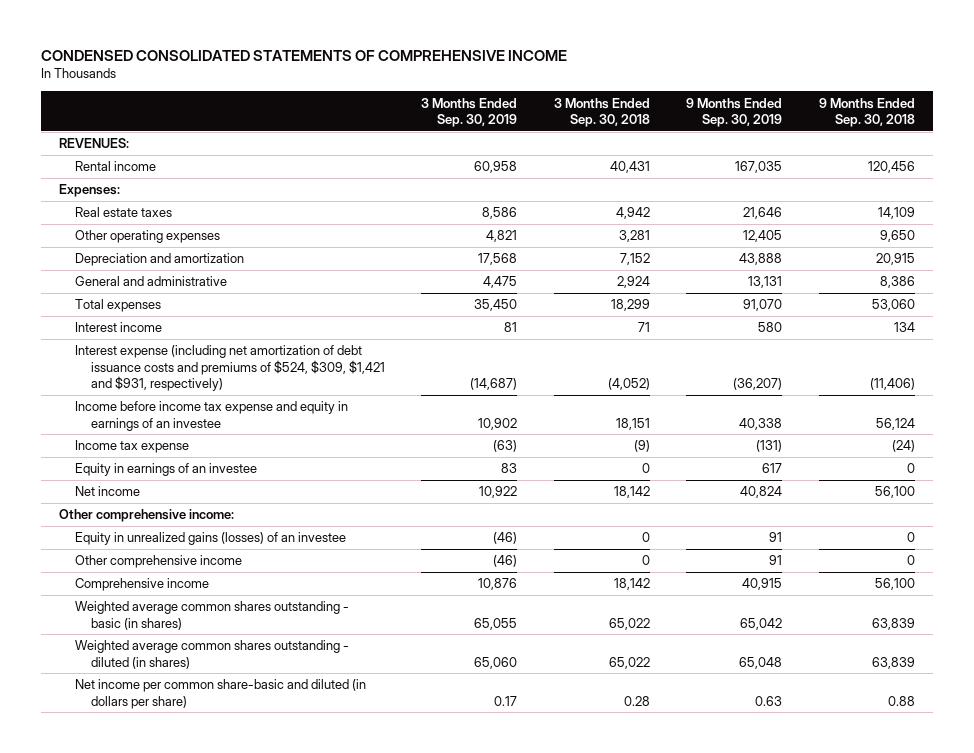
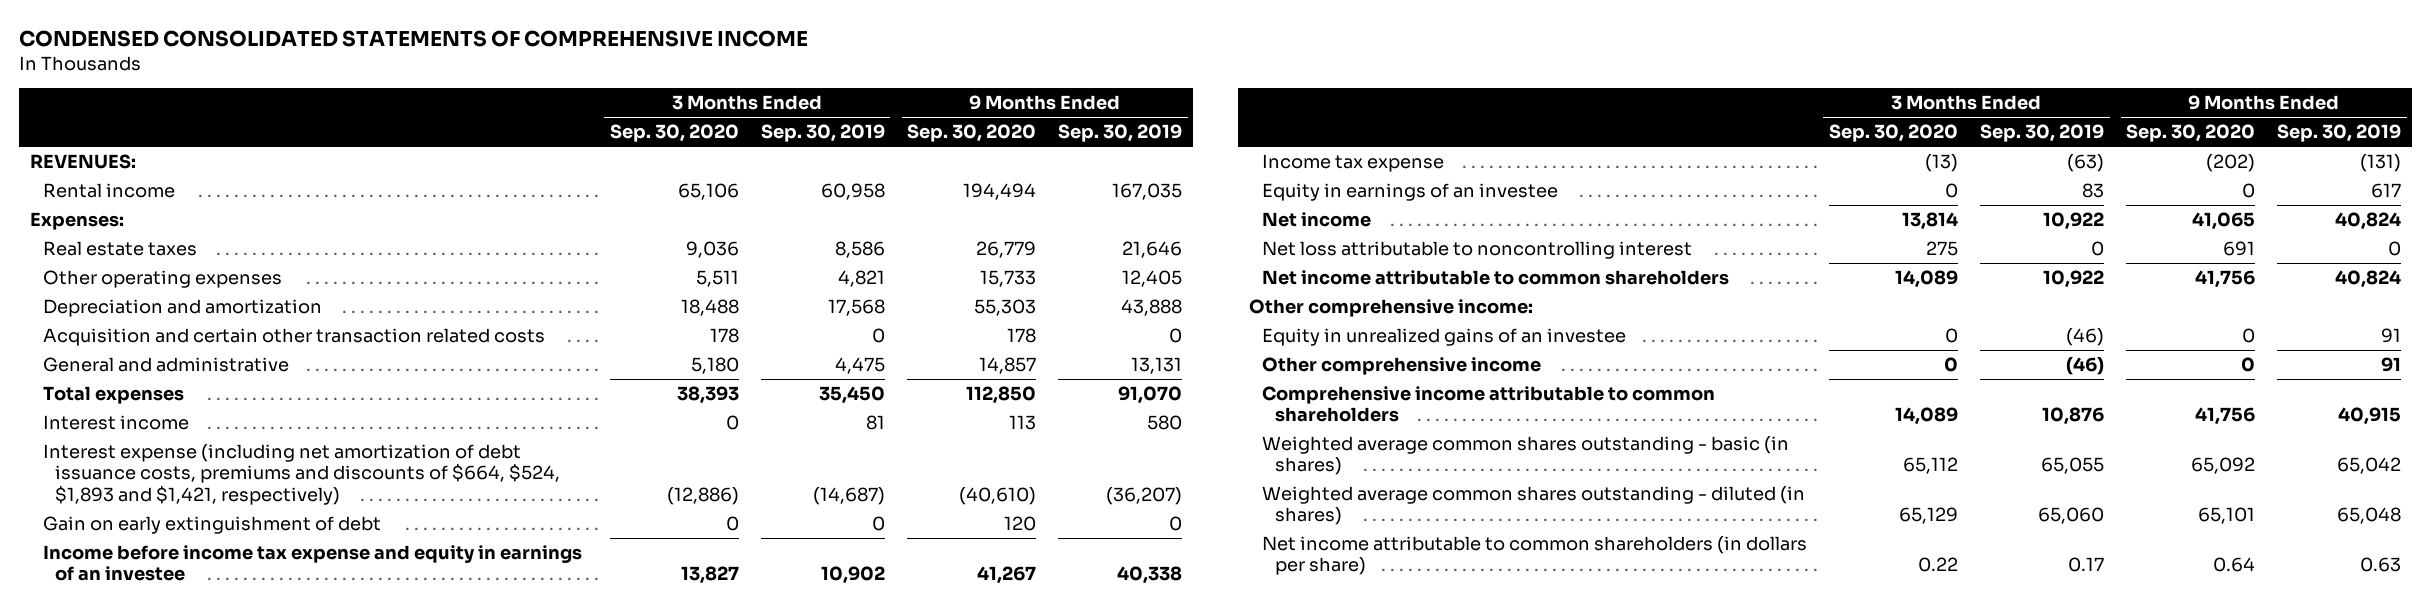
[553,97,650,127] 3 Months Ended Sep. 30, 2018 -> none
[818,97,915,127] 9 Months Ended Sep. 30, 2018 -> none
none -> [609,124,739,143] Sep. 30, 2020
none -> [907,124,1037,143] Sep. 30, 2020
none -> [42,327,545,346] Acquisition and certain other transaction related costs
[74,345,385,392] Interest expense (including net amortization of debt issuance costs and premiums of $524, $309, $1,421 and $931, respectively) -> [42,443,561,505] Interest expense (including net amortization of debt issuance costs, premiums and discounts of $664, $524, $1,893 and $1,421, respectively)
none -> [42,515,381,534] Gain on early extinguishment of debt
none -> [1261,240,1692,259] Net loss attributable to noncontrolling interest
none -> [1261,269,1729,285] Net income attributable to common shareholders
[74,532,346,546] Equity in unrealized gains (losses) of an investee -> [1261,327,1626,346] Equity in unrealized gains of an investee
[74,578,209,592] Comprehensive income -> [1261,385,1715,423] Comprehensive income attributable to common shareholders
[74,679,366,709] Net income per common share-basic and diluted (in dollars per share) -> [1261,535,1807,576] Net income attributable to common shareholders (in dollars per share)

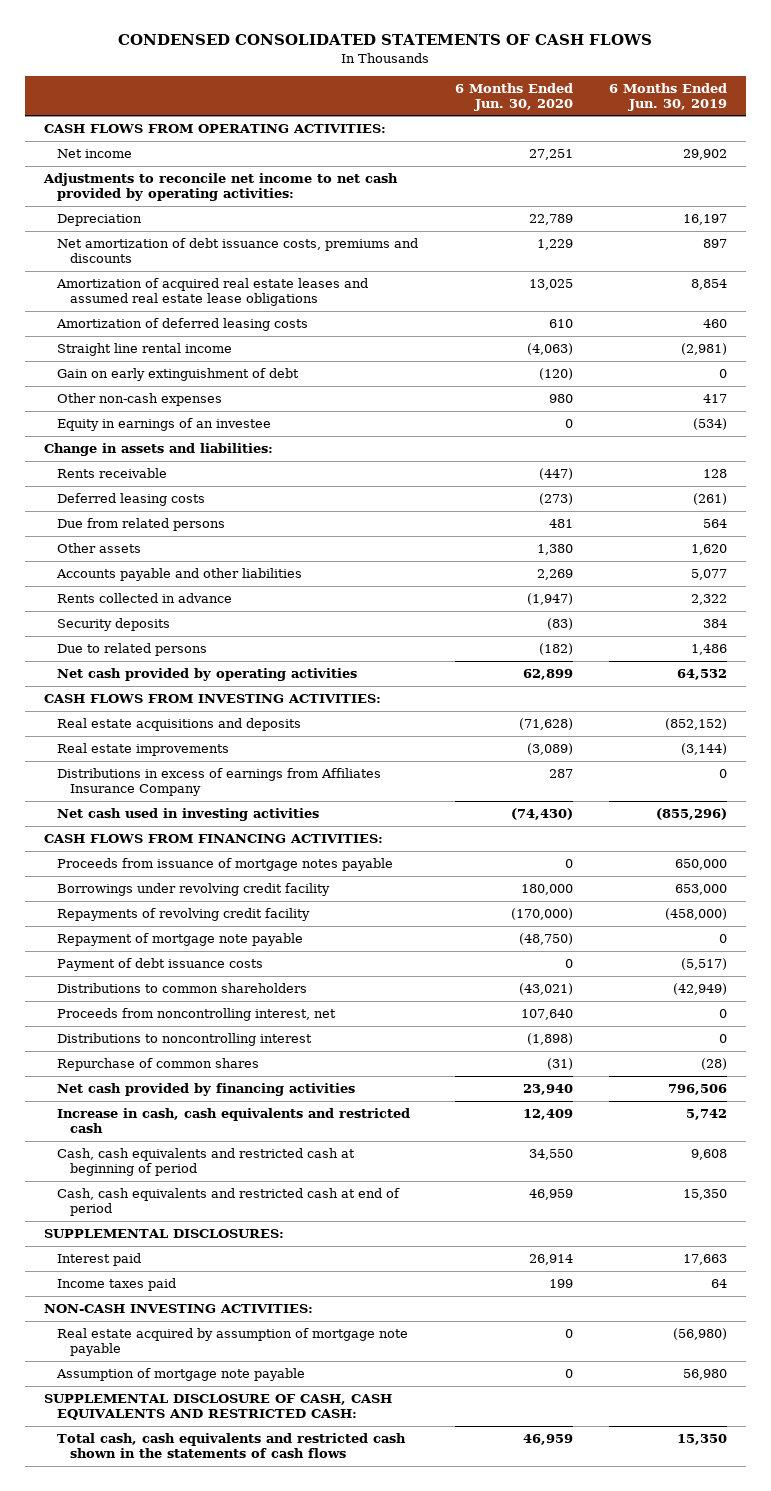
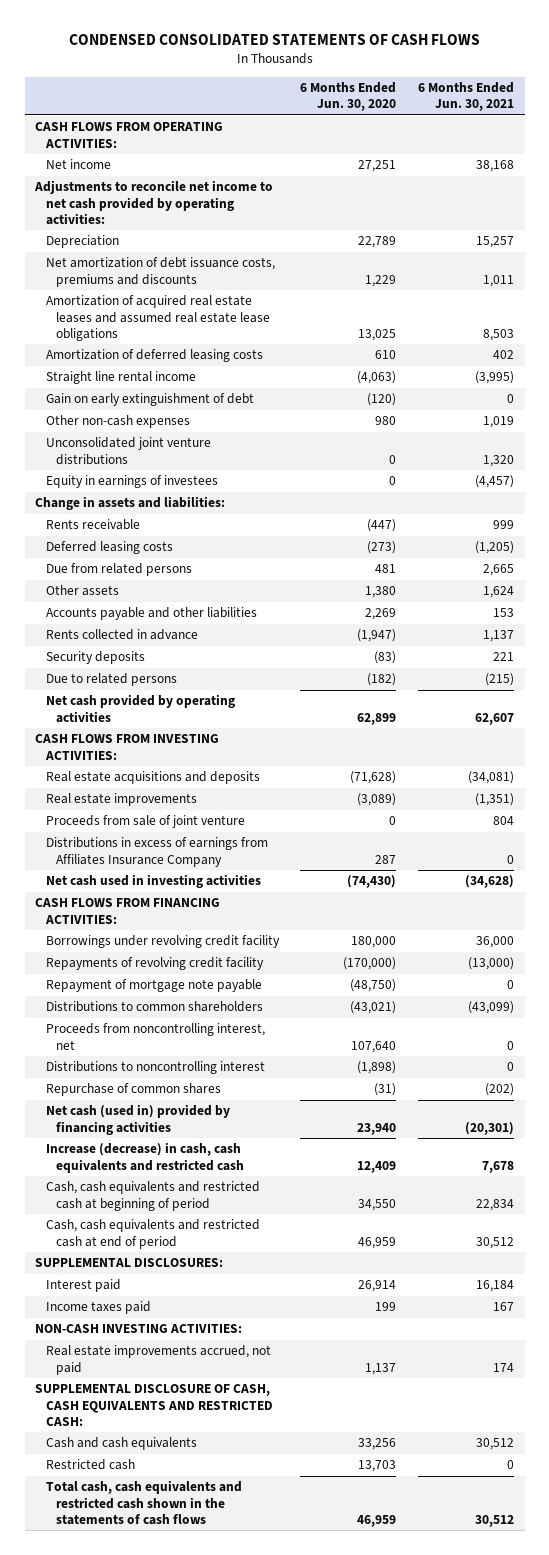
[609,82,728,111] 6 Months Ended Jun. 30, 2019 -> none
none -> [418,82,515,112] 6 Months Ended Jun. 30, 2021
none -> [45,437,211,465] Unconsolidated joint venture distributions
[56,418,271,432] Equity in earnings of an investee -> [45,475,218,489] Equity in earnings of investees
none -> [45,815,245,829] Proceeds from sale of joint venture
[56,858,393,872] Proceeds from issuance of mortgage notes payable -> none
[56,958,263,972] Payment of debt issuance costs -> none
[56,1083,355,1097] Net cash provided by financing activities -> [45,1104,230,1135] Net cash (used in) provided by financing activities
[56,1108,410,1134] Increase in cash, cash equivalents and restricted cash -> [45,1142,245,1173] Increase (decrease) in cash, cash equivalents and restricted cash
[56,1328,408,1357] Real estate acquired by assumption of mortgage note payable -> none
[55,1368,305,1382] Assumption of mortgage note payable -> none
none -> [45,1345,271,1375] Real estate improvements accrued, not paid
none -> [45,1437,197,1451] Cash and cash equivalents
none -> [45,1459,135,1471] Restricted cash

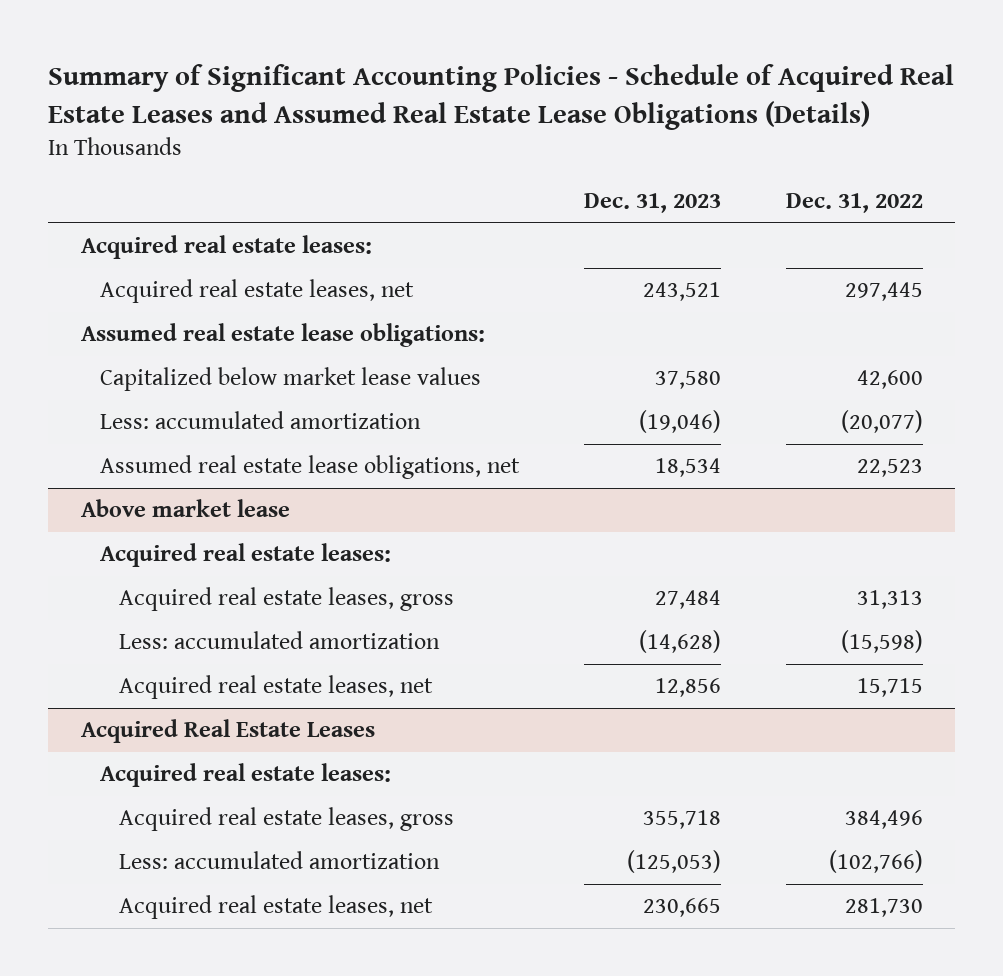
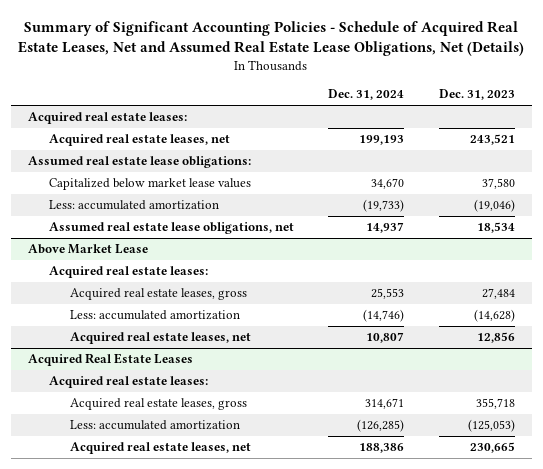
[48,64,955,130] Summary of Significant Accounting Policies - Schedule of Acquired Real Estate Leases and Assumed Real Estate Lease Obligations (Details) -> [18,20,525,56] Summary of Significant Accounting Policies - Schedule of Acquired Real Estate Leases, Net and Assumed Real Estate Lease Obligations, Net (Details)
[785,193,923,214] Dec. 31, 2022 -> none
none -> [328,89,405,101] Dec. 31, 2024
[80,499,290,518] Above market lease -> [28,244,149,255] Above Market Lease

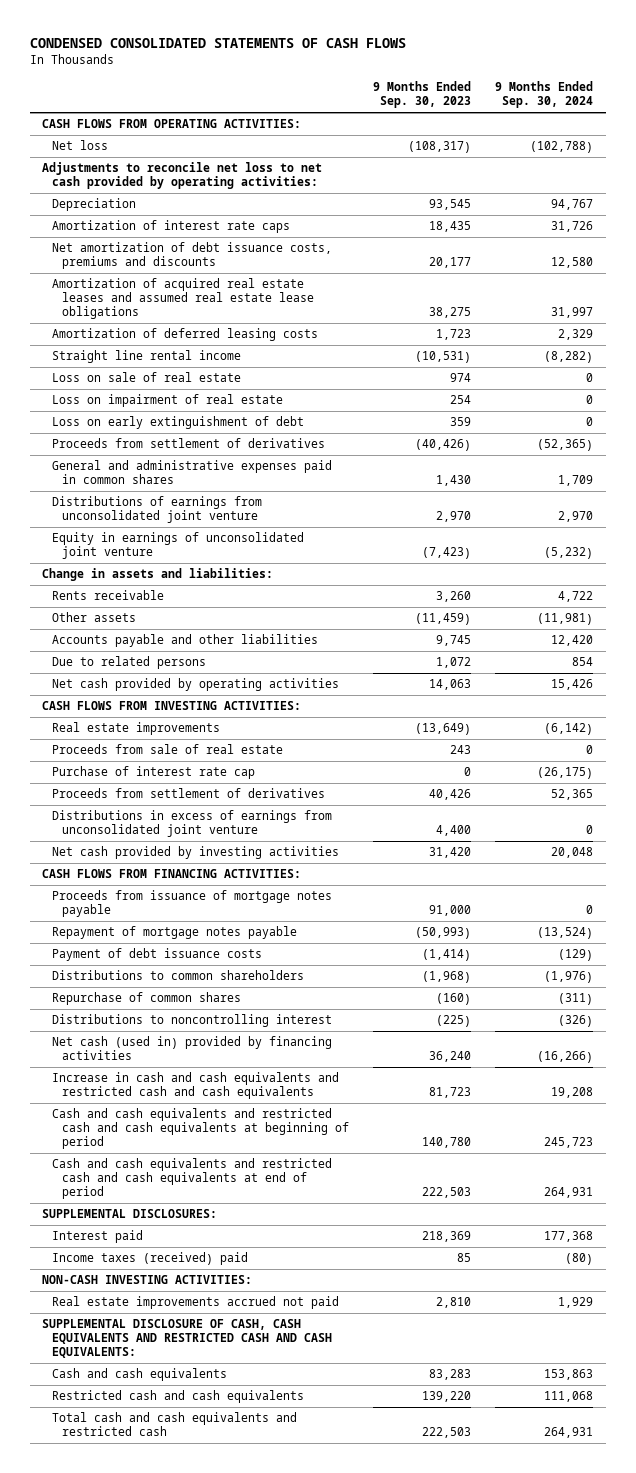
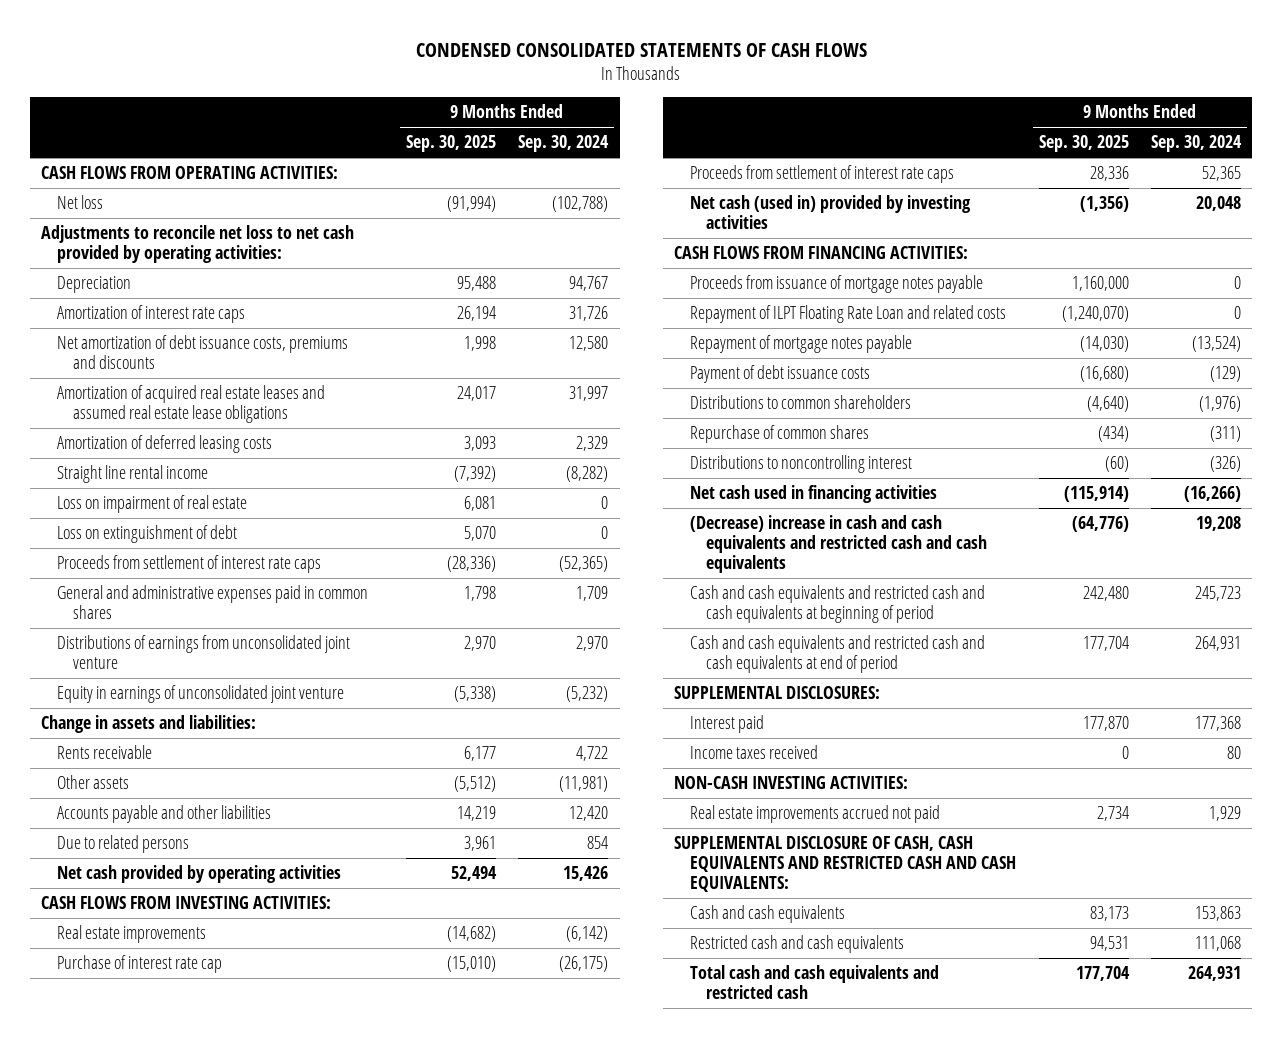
[372,81,471,109] 9 Months Ended Sep. 30, 2023 -> none
none -> [405,135,496,153] Sep. 30, 2025
[51,372,241,383] Loss on sale of real estate -> none
[51,416,304,430] Loss on early extinguishment of debt -> [57,525,238,544] Loss on extinguishment of debt
[51,438,325,449] Proceeds from settlement of derivatives -> [57,555,322,574] Proceeds from settlement of interest rate caps
[51,744,283,755] Proceeds from sale of real estate -> none
[51,810,332,838] Distributions in excess of earnings from unconsolidated joint venture -> none
[51,788,325,799] Proceeds from settlement of derivatives -> [690,165,955,184] Proceeds from settlement of interest rate caps
[51,846,339,860] Net cash provided by investing activities -> [690,195,972,229] Net cash (used in) provided by investing activities
none -> [690,305,1007,324] Repayment of ILPT Floating Rate Loan and related costs
[51,1036,332,1061] Net cash (used in) provided by financing activities -> [690,485,938,504] Net cash used in financing activities
[51,1072,339,1100] Increase in cash and cash equivalents and restricted cash and cash equivalents -> [690,515,988,573] (Decrease) increase in cash and cash equivalents and restricted cash and cash equivalents
[51,1252,248,1266] Income taxes (received) paid -> [690,745,819,760] Income taxes received
[565,1253,594,1266] (80) -> [1227,746,1242,760] 80

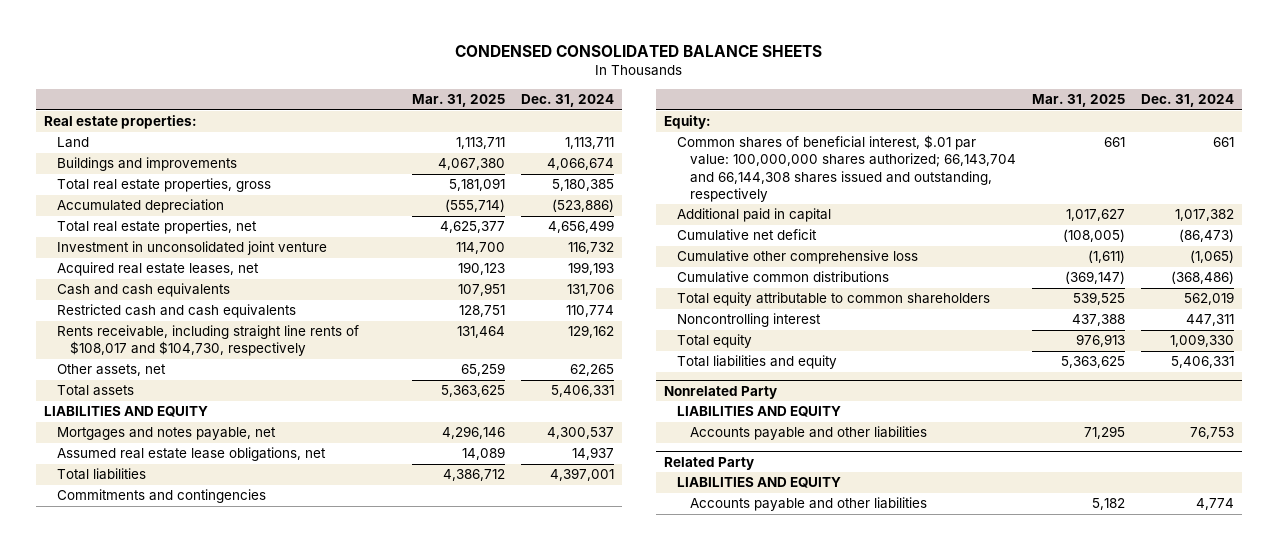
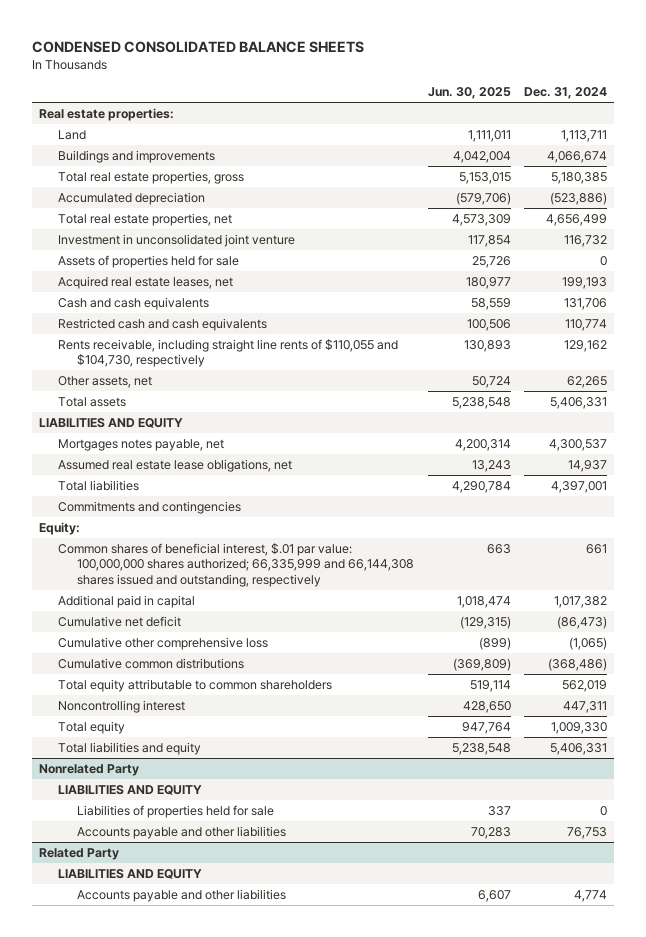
[411,94,505,108] Mar. 31, 2025 -> none
none -> [427,87,511,100] Jun. 30, 2025
none -> [58,254,240,268] Assets of properties held for sale
[56,325,359,357] Rents receivable, including straight line rents of $108,017 and $104,730, respectively -> [58,338,399,368] Rents receivable, including straight line rents of $110,055 and $104,730, respectively
[56,427,276,441] Mortgages and notes payable, net -> [58,438,225,451] Mortgages notes payable, net
[677,135,1017,202] Common shares of beneficial interest, $.01 par value: 100,000,000 shares authorized; 66,143,704 and 66,144,308 shares issued and outstanding, respectively -> [58,542,415,588] Common shares of beneficial interest, $.01 par value: 100,000,000 shares authorized; 66,335,999 and 66,144,308 shares issued and outstanding, respectively
none -> [77,804,275,818] Liabilities of properties held for sale

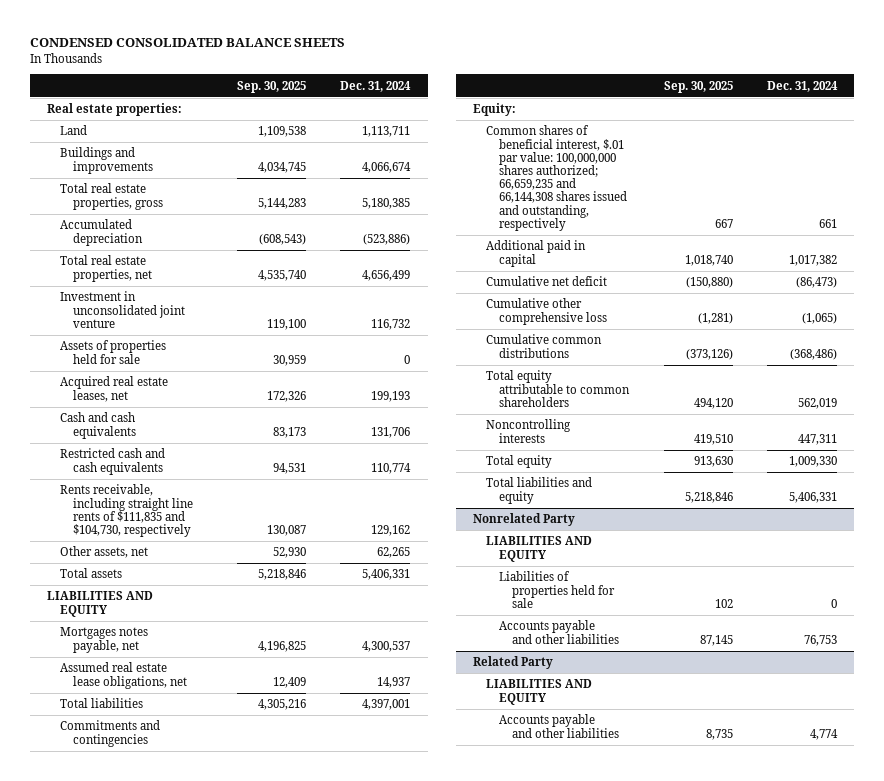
[427,87,511,100] Jun. 30, 2025 -> none
none -> [236,80,306,93] Sep. 30, 2025
[58,338,399,368] Rents receivable, including straight line rents of $110,055 and $104,730, respectively -> [59,484,193,537] Rents receivable, including straight line rents of $111,835 and $104,730, respectively
[58,542,415,588] Common shares of beneficial interest, $.01 par value: 100,000,000 shares authorized; 66,335,999 and 66,144,308 shares issued and outstanding, respectively -> [486,125,628,231] Common shares of beneficial interest, $.01 par value: 100,000,000 shares authorized; 66,659,235 and 66,144,308 shares issued and outstanding, respectively
[58,699,186,713] Noncontrolling interest -> [486,419,572,443] Noncontrolling interests

